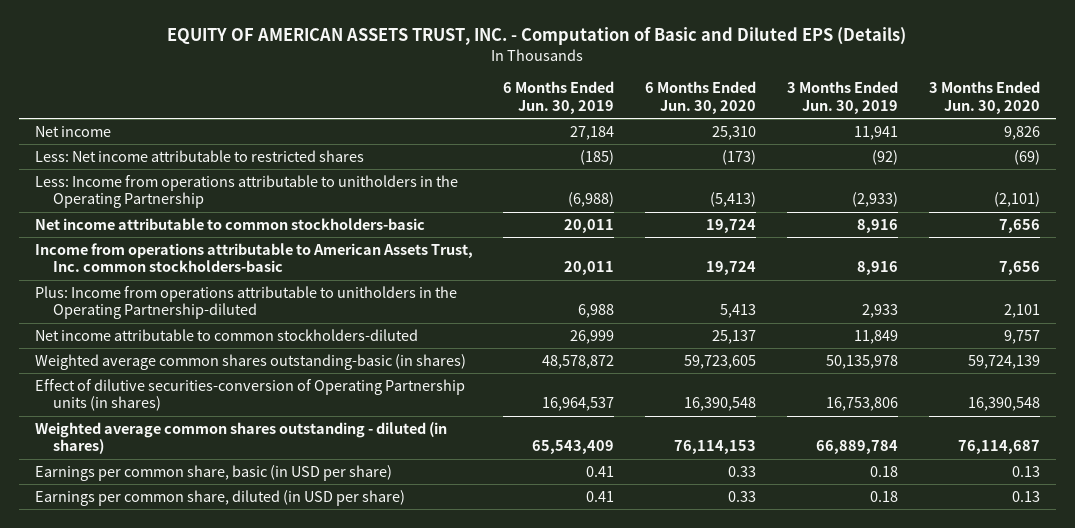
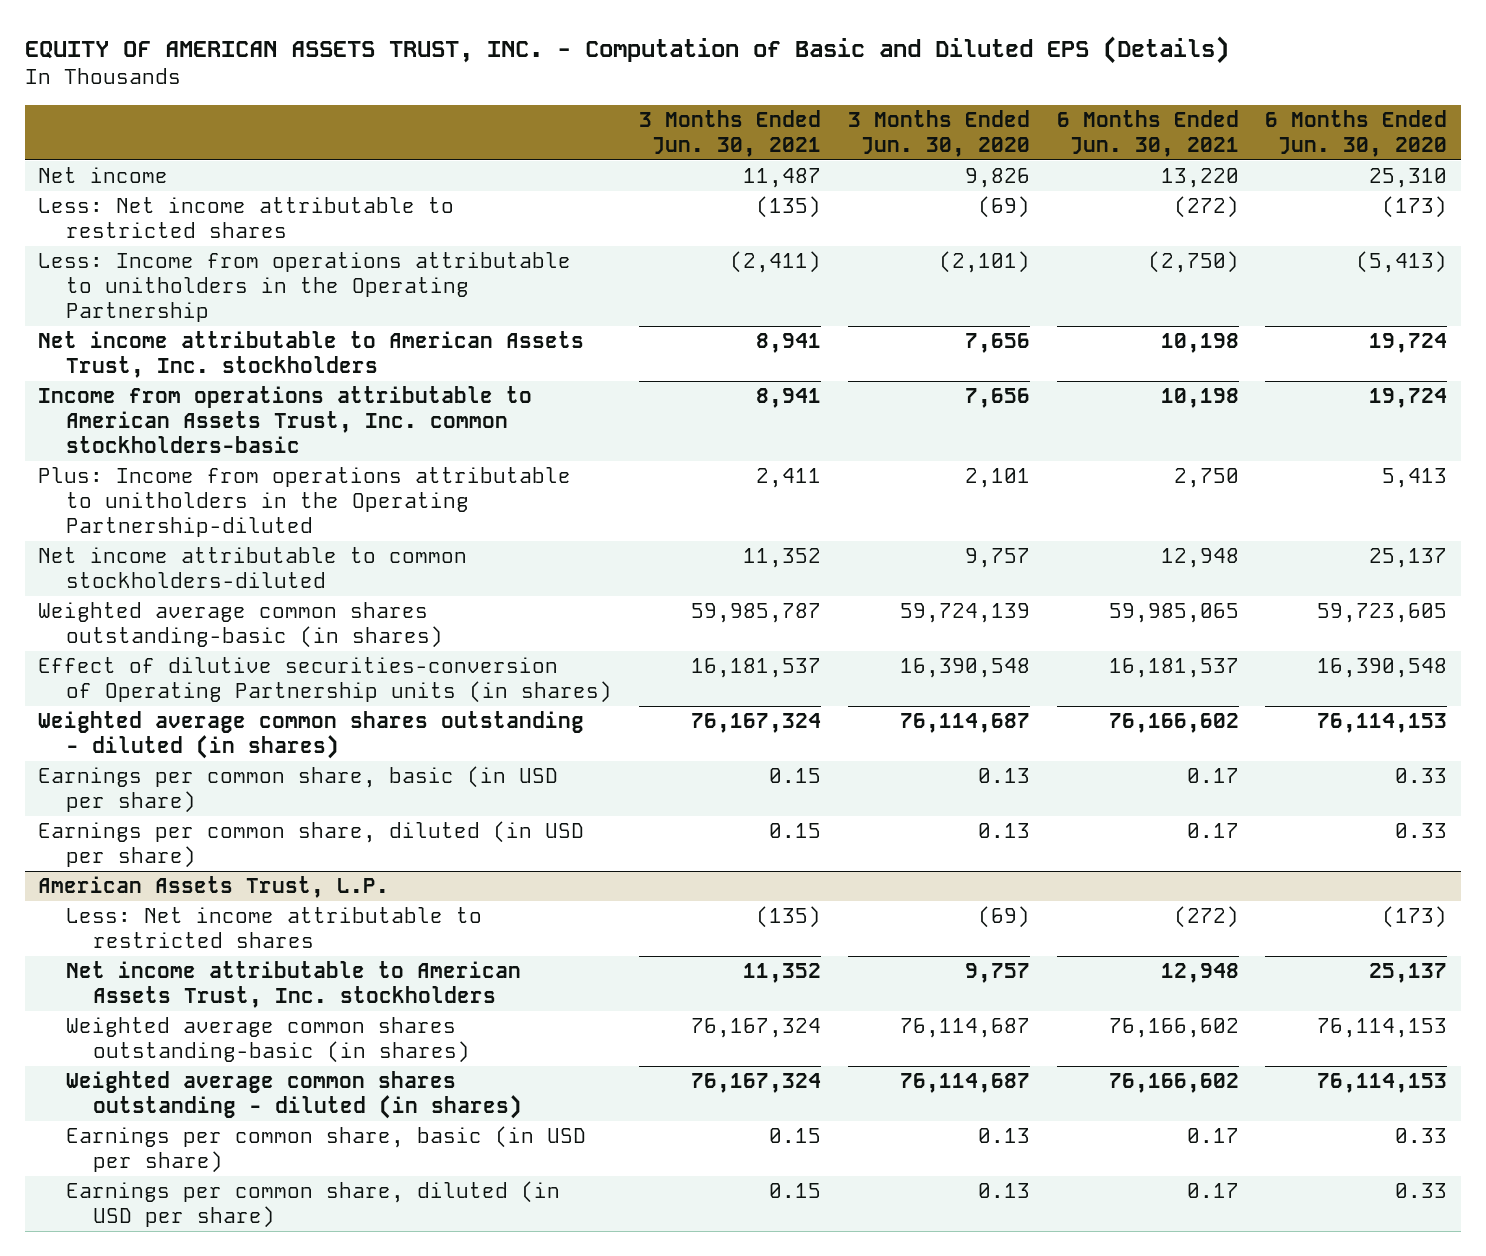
[503,81,615,114] 6 Months Ended Jun. 30, 2019 -> none
[787,81,899,114] 3 Months Ended Jun. 30, 2019 -> none
none -> [638,110,821,157] 3 Months Ended Jun. 30, 2021
none -> [1056,110,1239,157] 6 Months Ended Jun. 30, 2021
[34,217,425,230] Net income attributable to common stockholders-basic -> [38,331,585,379] Net income attributable to American Assets Trust, Inc. stockholders
none -> [38,876,390,899] American Assets Trust, L.P.
none -> [65,907,482,949] Less: Net income attributable to restricted shares
none -> [65,961,521,1009] Net income attributable to American Assets Trust, Inc. stockholders
none -> [65,1017,471,1064] Weighted average common shares outstanding-basic (in shares)
none -> [65,1071,523,1120] Weighted average common shares outstanding - diluted (in shares)
none -> [65,1126,586,1174] Earnings per common share, basic (in USD per share)
none -> [65,1181,560,1229] Earnings per common share, diluted (in USD per share)

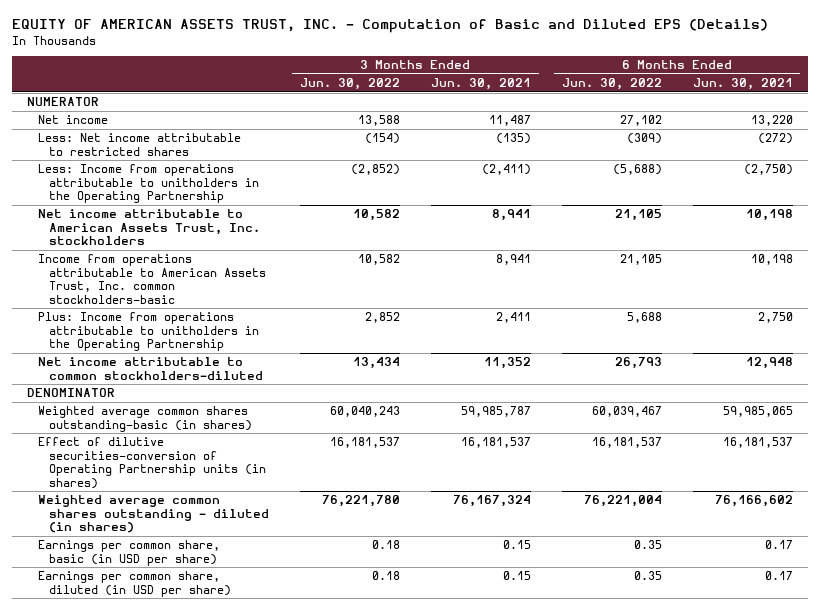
[847,110,1030,157] 3 Months Ended Jun. 30, 2020 -> none
[1265,110,1448,157] 6 Months Ended Jun. 30, 2020 -> none
none -> [299,78,400,91] Jun. 30, 2022
none -> [561,78,662,91] Jun. 30, 2022
none -> [26,97,99,107] NUMERATOR
[38,467,572,537] Plus: Income from operations attributable to unitholders in the Operating Partnership-diluted -> [38,312,260,352] Plus: Income from operations attributable to unitholders in the Operating Partnership
none -> [26,388,115,398] DENOMINATOR
[38,876,390,899] American Assets Trust, L.P. -> none
[65,907,482,949] Less: Net income attributable to restricted shares -> none
[65,961,521,1009] Net income attributable to American Assets Trust, Inc. stockholders -> none
[65,1017,471,1064] Weighted average common shares outstanding-basic (in shares) -> none
[65,1071,523,1120] Weighted average common shares outstanding - diluted (in shares) -> none
[65,1126,586,1174] Earnings per common share, basic (in USD per share) -> none
[65,1181,560,1229] Earnings per common share, diluted (in USD per share) -> none

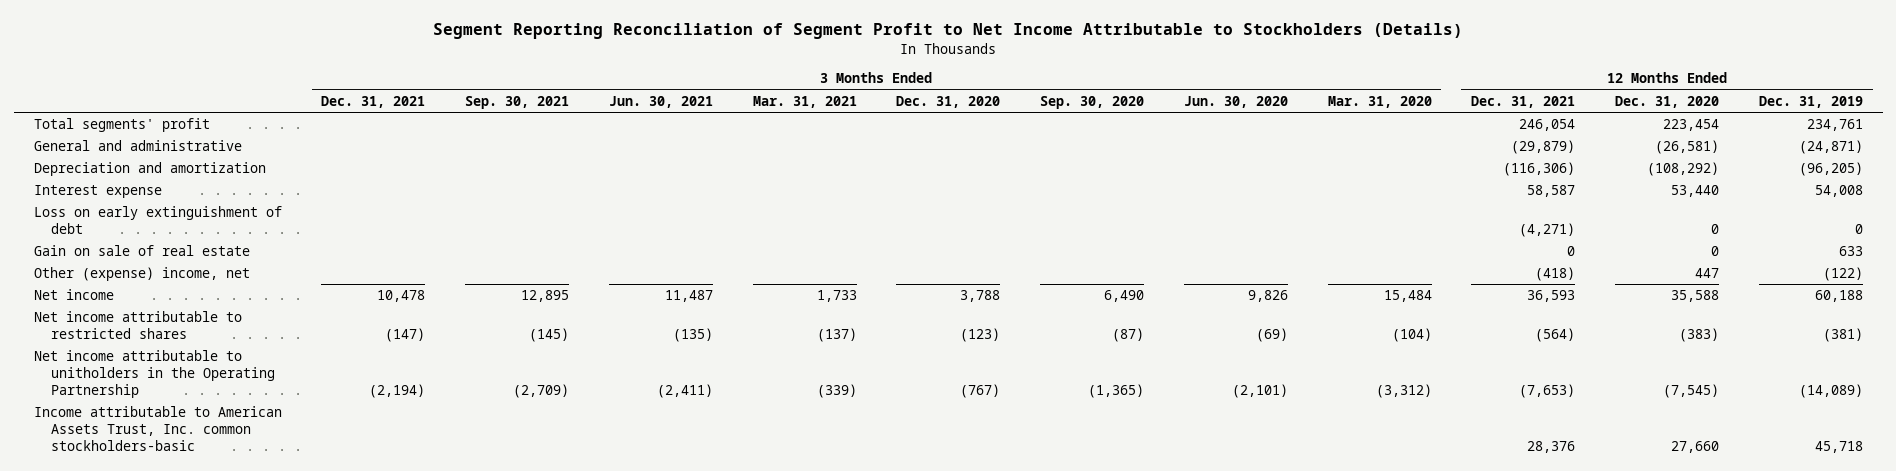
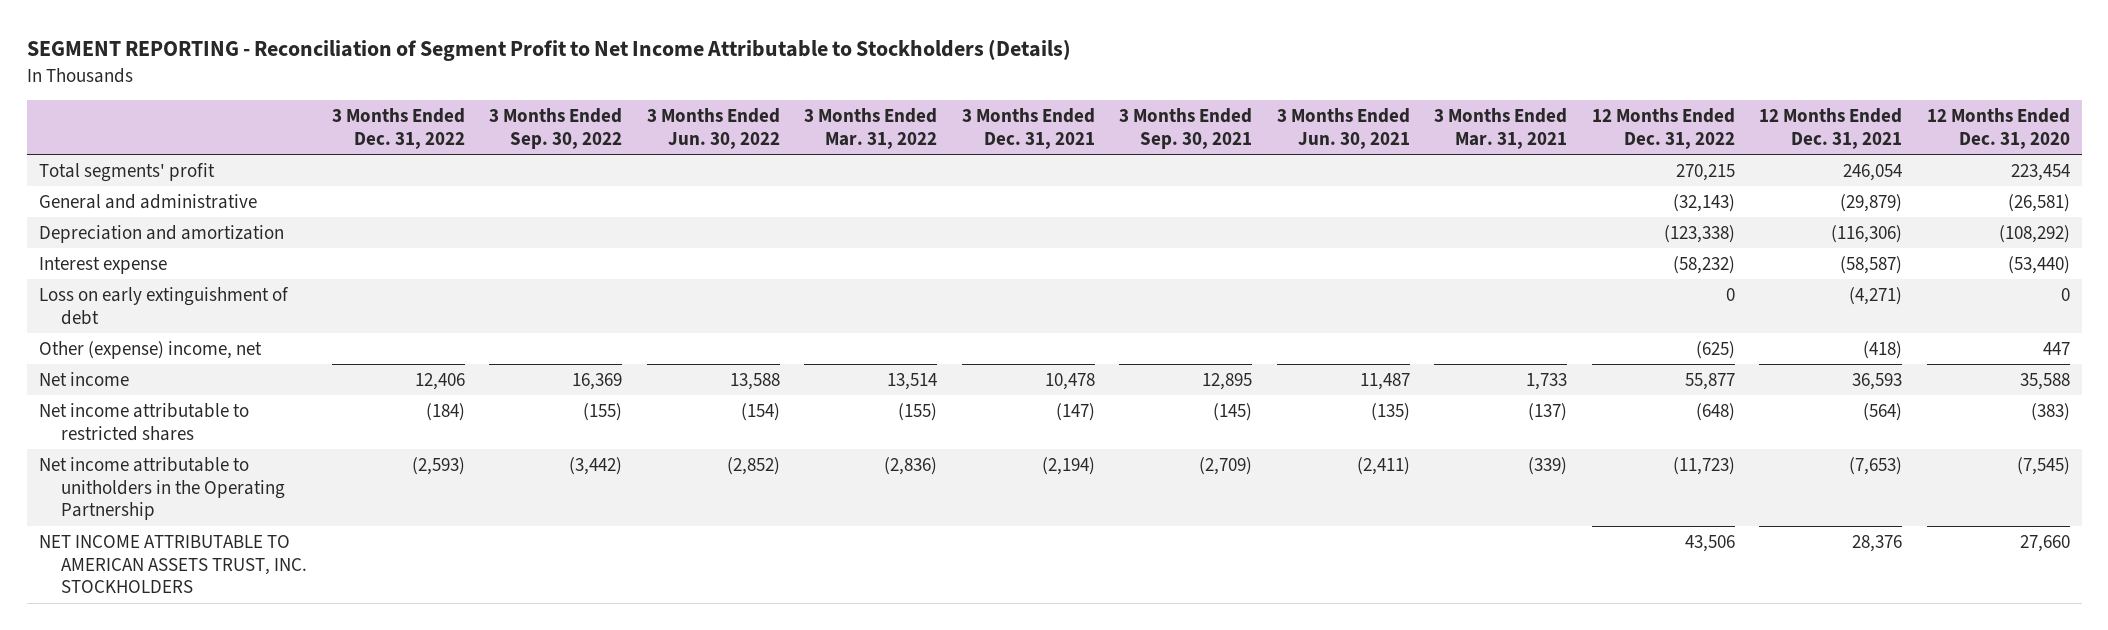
[433,23,1464,40] Segment Reporting Reconciliation of Segment Profit to Net Income Attributable to Stockholders (Details) -> [26,38,1071,61] SEGMENT REPORTING - Reconciliation of Segment Profit to Net Income Attributable to Stockholders (Details)
[896,95,1001,108] Dec. 31, 2020 -> none
[1040,95,1145,109] Sep. 30, 2020 -> none
[1183,95,1288,108] Jun. 30, 2020 -> none
[1327,95,1432,108] Mar. 31, 2020 -> none
[1758,95,1863,108] Dec. 31, 2019 -> none
none -> [331,108,465,150] 3 Months Ended Dec. 31, 2022
none -> [489,108,623,150] 3 Months Ended Sep. 30, 2022
none -> [646,108,780,150] 3 Months Ended Jun. 30, 2022
none -> [804,108,938,150] 3 Months Ended Mar. 31, 2022
none -> [1591,108,1735,150] 12 Months Ended Dec. 31, 2022
[1527,185,1576,198] 58,587 -> [1840,255,1903,274] (58,587)
[1671,185,1720,198] 53,440 -> [2007,255,2070,274] (53,440)
[33,245,250,257] Gain on sale of real estate -> none
[33,406,282,451] Income attributable to American Assets Trust, Inc. common stockholders-basic -> [38,534,308,594] NET INCOME ATTRIBUTABLE TO AMERICAN ASSETS TRUST, INC. STOCKHOLDERS

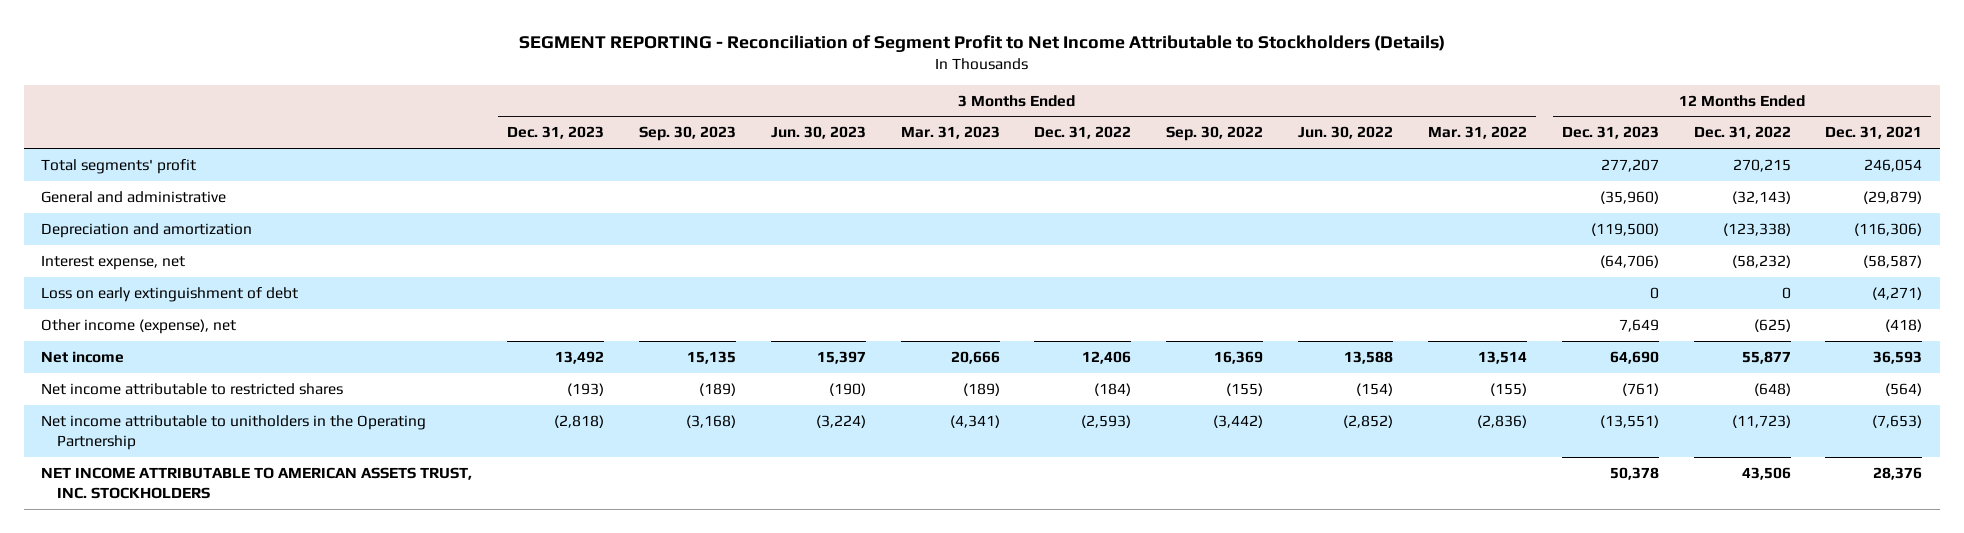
[961,108,1095,150] 3 Months Ended Dec. 31, 2021 -> none
[1119,108,1253,150] 3 Months Ended Sep. 30, 2021 -> none
[1276,108,1410,150] 3 Months Ended Jun. 30, 2021 -> none
[1434,108,1568,150] 3 Months Ended Mar. 31, 2021 -> none
[1926,108,2070,150] 12 Months Ended Dec. 31, 2020 -> none
none -> [507,126,605,140] Dec. 31, 2023
none -> [638,126,736,142] Sep. 30, 2023
none -> [770,126,866,140] Jun. 30, 2023
none -> [900,126,1000,140] Mar. 31, 2023
none -> [1561,126,1659,140] Dec. 31, 2023
[38,256,167,274] Interest expense -> [41,254,186,270] Interest expense, net
[38,340,262,359] Other (expense) income, net -> [41,318,237,334] Other income (expense), net

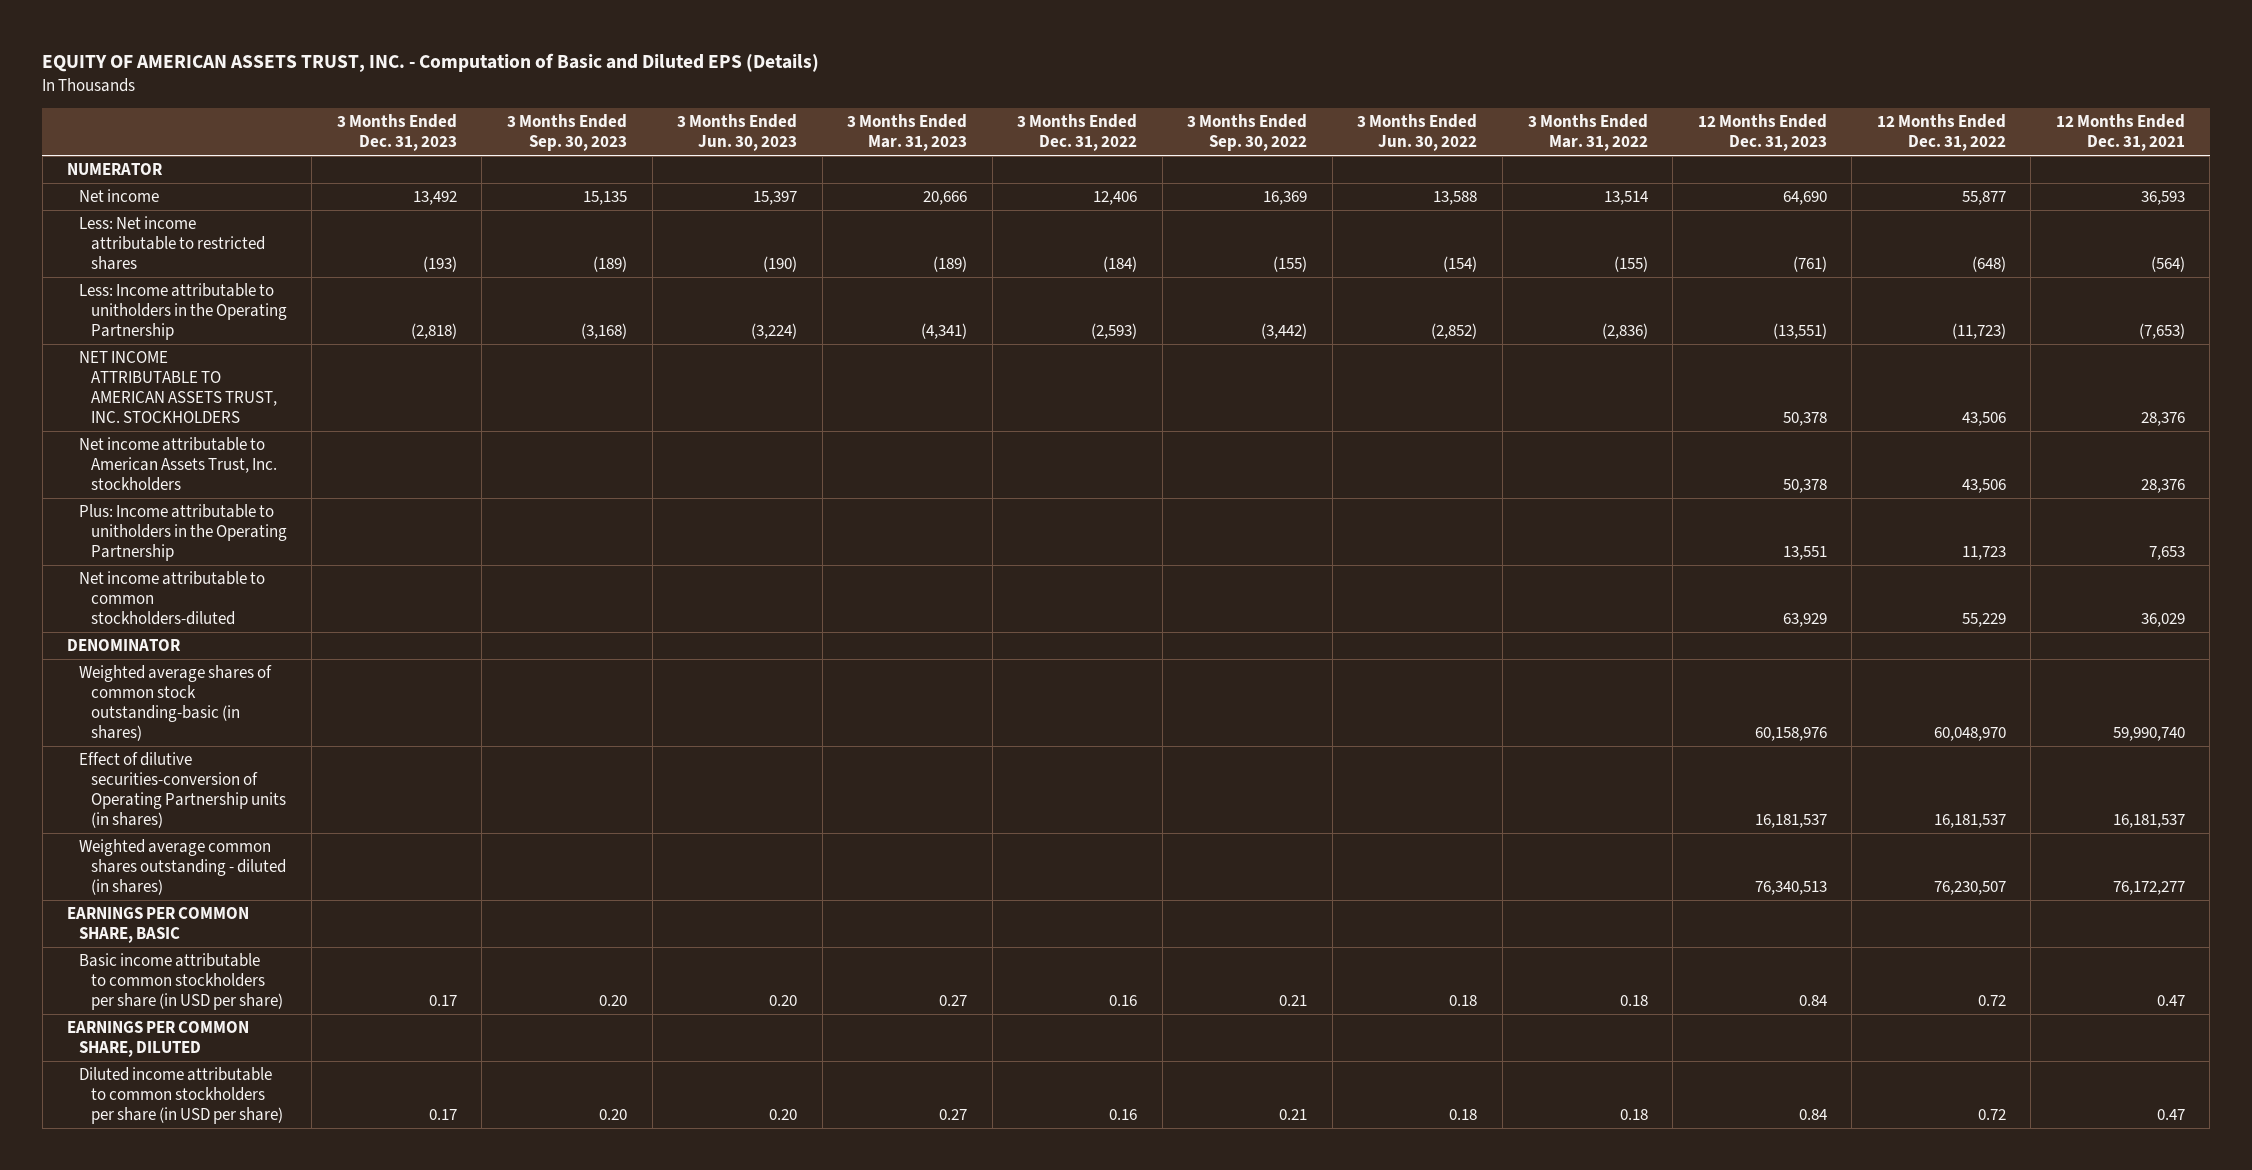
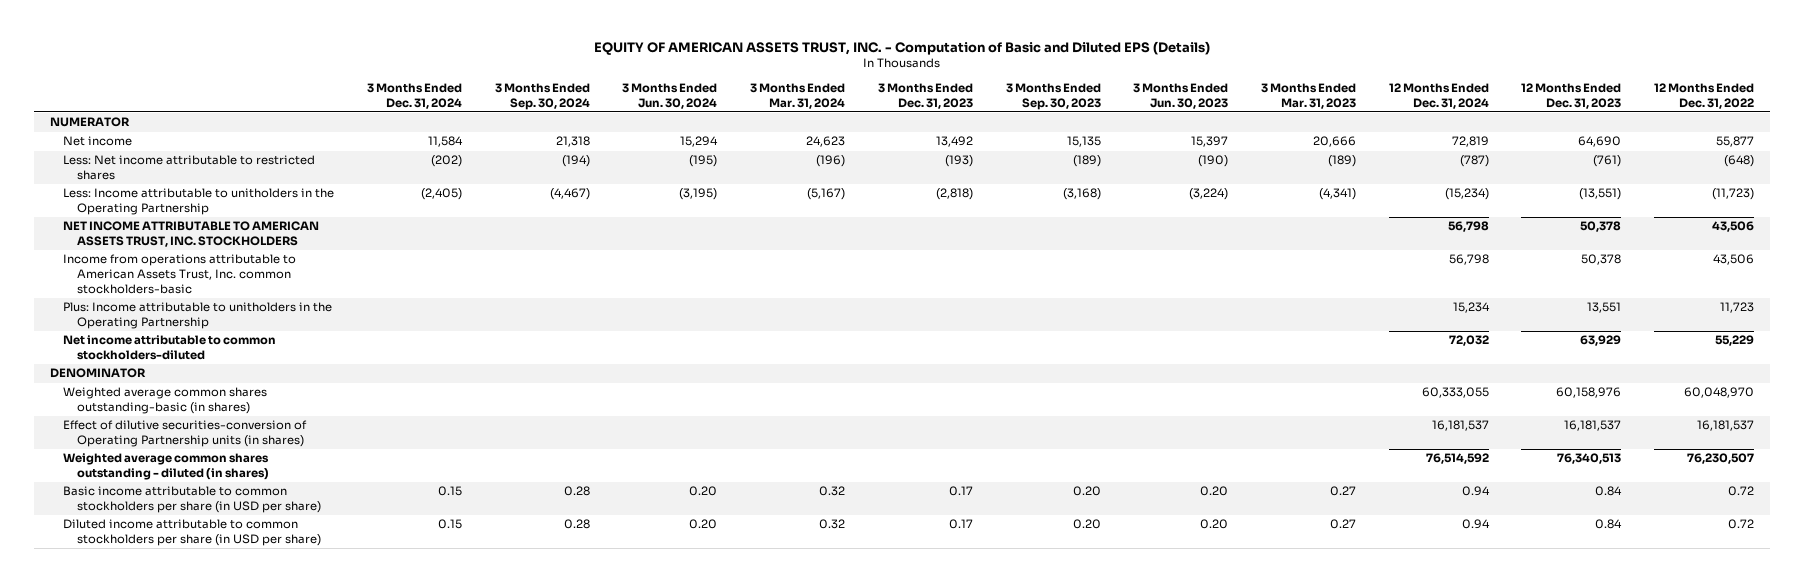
[1017,114,1138,151] 3 Months Ended Dec. 31, 2022 -> none
[1187,114,1308,151] 3 Months Ended Sep. 30, 2022 -> none
[1357,114,1478,151] 3 Months Ended Jun. 30, 2022 -> none
[1527,114,1648,151] 3 Months Ended Mar. 31, 2022 -> none
[2055,114,2185,151] 12 Months Ended Dec. 31, 2021 -> none
none -> [367,83,463,109] 3 Months Ended Dec. 31, 2024
none -> [494,83,590,110] 3 Months Ended Sep. 30, 2024
none -> [622,83,718,109] 3 Months Ended Jun. 30, 2024
none -> [750,83,846,109] 3 Months Ended Mar. 31, 2024
none -> [1388,83,1489,109] 12 Months Ended Dec. 31, 2024
[78,437,277,491] Net income attributable to American Assets Trust, Inc. stockholders -> [63,254,297,294] Income from operations attributable to American Assets Trust, Inc. common stockholders-basic
[78,665,272,741] Weighted average shares of common stock outstanding-basic (in shares) -> [63,387,268,414] Weighted average common shares outstanding-basic (in shares)
[67,907,250,944] EARNINGS PER COMMON SHARE, BASIC -> none
[67,1021,250,1058] EARNINGS PER COMMON SHARE, DILUTED -> none

